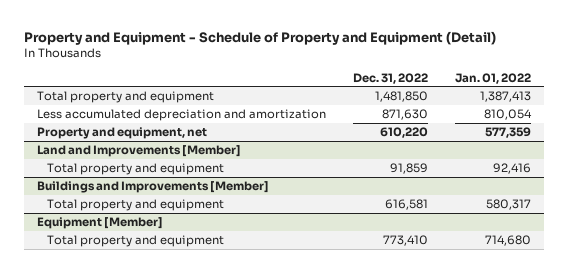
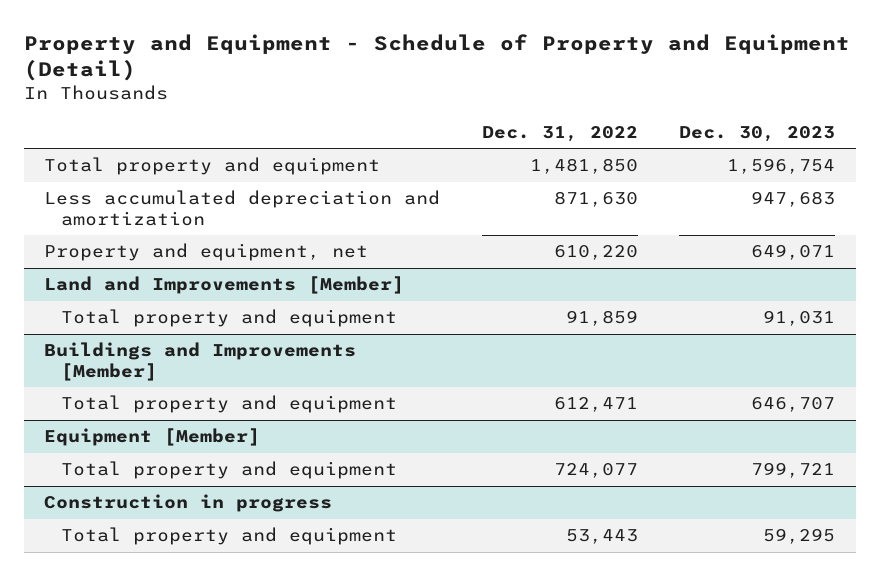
[454,72,531,84] Jan. 01, 2022 -> none
none -> [679,125,836,142] Dec. 30, 2023
[385,199,429,211] 616,581 -> [553,397,638,413] 612,471
[383,235,429,247] 773,410 -> [553,463,638,479] 724,077
none -> [44,494,333,513] Construction in progress
none -> [61,527,398,546] Total property and equipment

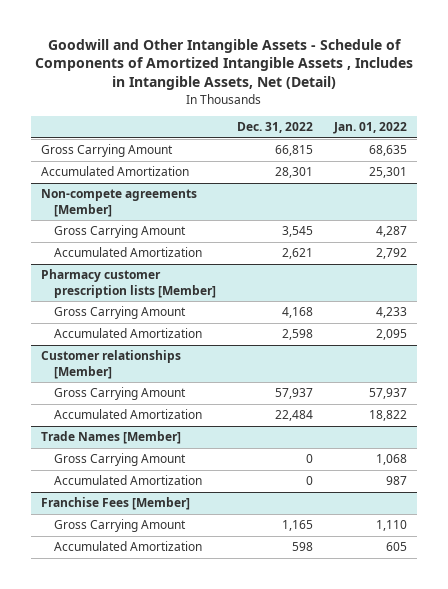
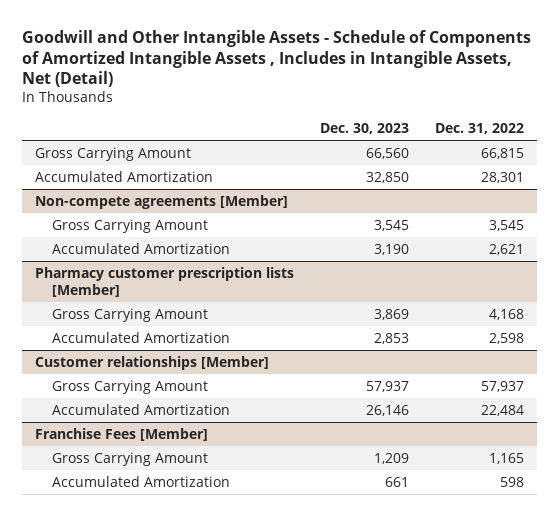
[332,122,407,135] Jan. 01, 2022 -> none
none -> [320,122,410,134] Dec. 30, 2023
[41,431,182,445] Trade Names [Member] -> none
[54,453,187,467] Gross Carrying Amount -> none
[54,475,203,486] Accumulated Amortization -> none

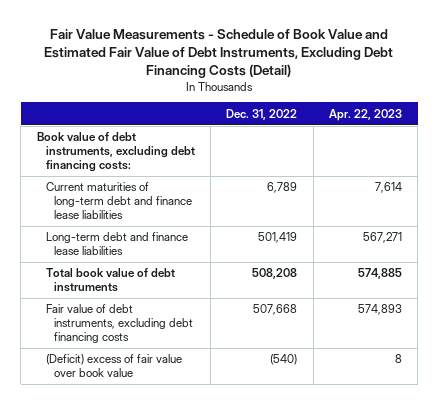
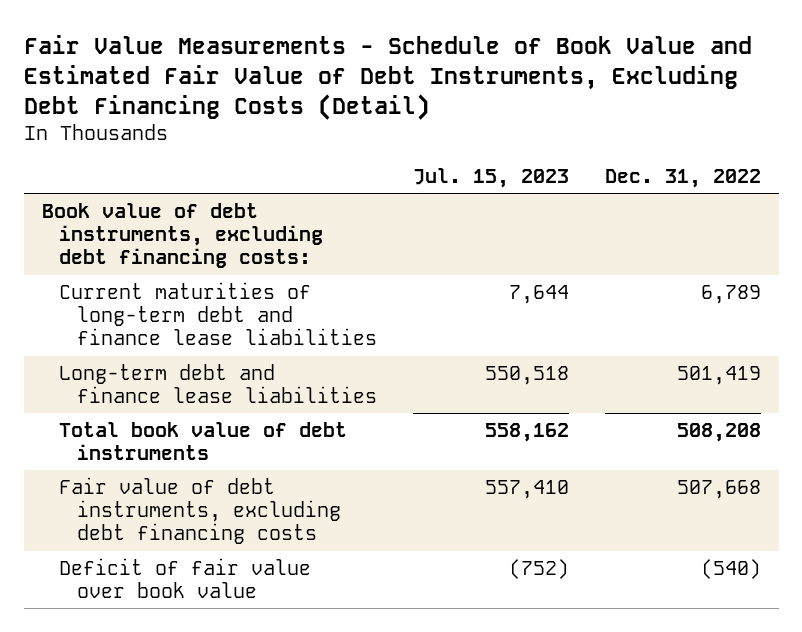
[329,108,403,121] Apr. 22, 2023 -> none
none -> [413,168,570,189] Jul. 15, 2023
[45,354,182,378] (Deficit) excess of fair value over book value -> [59,557,312,599] Deficit of fair value over book value

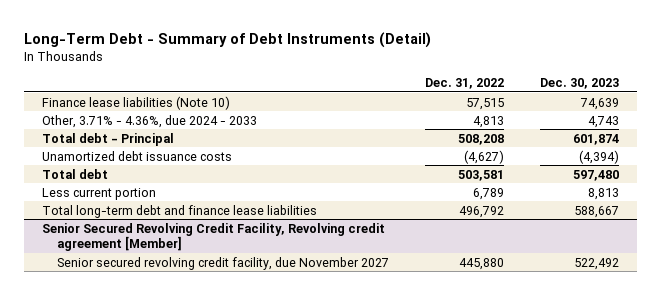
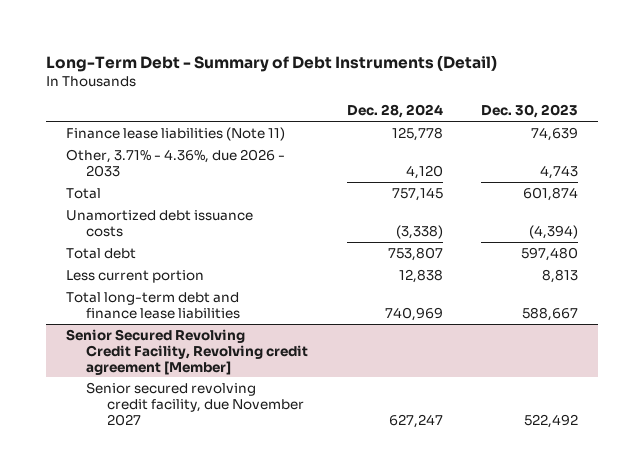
[424,77,504,89] Dec. 31, 2022 -> none
none -> [346,104,443,119] Dec. 28, 2024
[42,95,231,110] Finance lease liabilities (Note 10) -> [65,126,285,141] Finance lease liabilities (Note 11)
[42,114,258,128] Other, 3.71% - 4.36%, due 2024 - 2033 -> [65,148,285,177] Other, 3.71% - 4.36%, due 2026 - 2033
[42,132,175,146] Total debt - Principal -> [65,187,101,199] Total

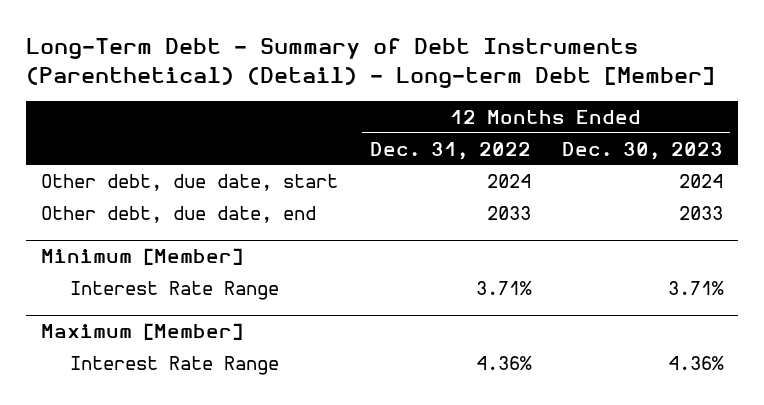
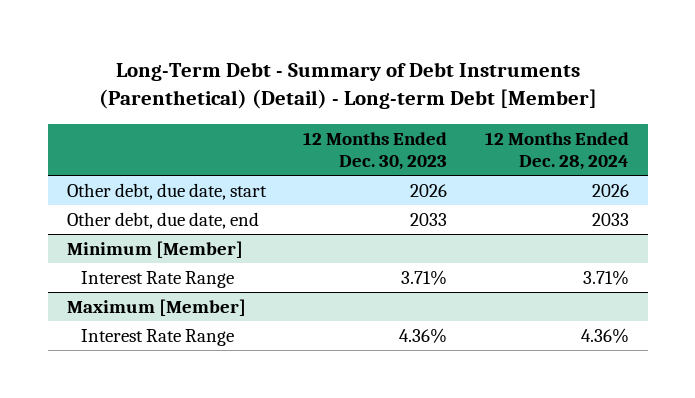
[369,141,531,160] Dec. 31, 2022 -> none
none -> [484,131,629,170] 12 Months Ended Dec. 28, 2024
[678,173,723,188] 2024 -> [410,183,448,197] 2026

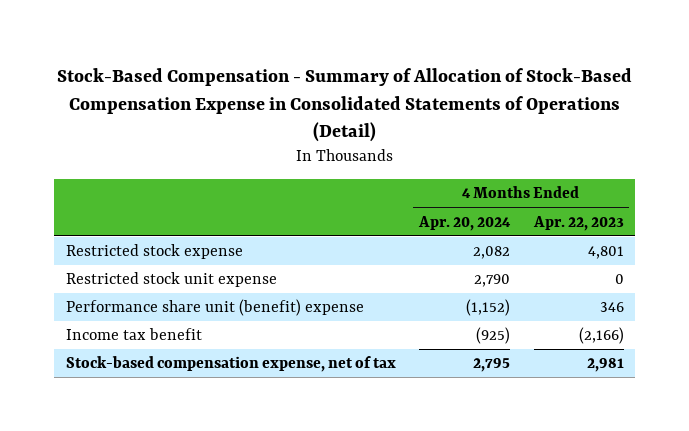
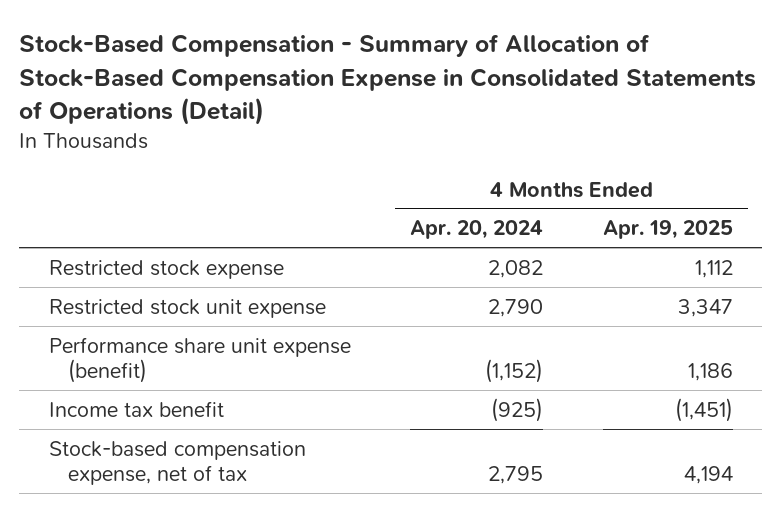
[532,215,624,231] Apr. 22, 2023 -> none
none -> [602,220,733,240] Apr. 19, 2025
[65,299,364,317] Performance share unit (benefit) expense -> [48,336,351,384] Performance share unit expense (benefit)

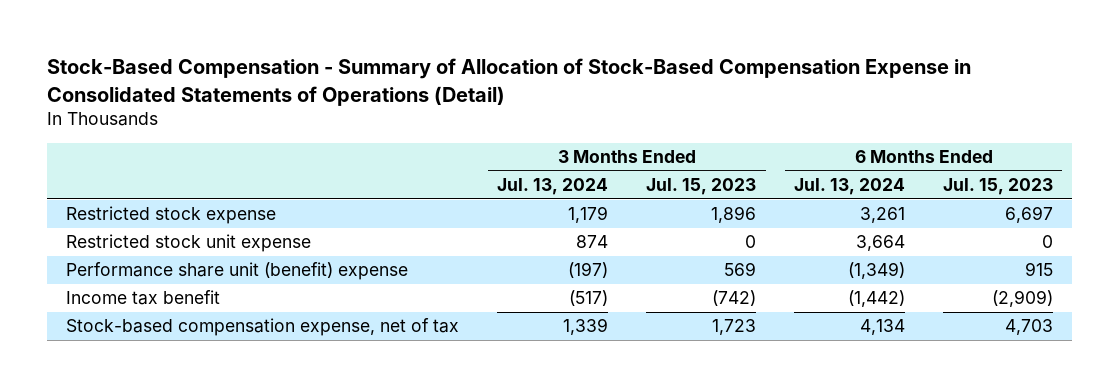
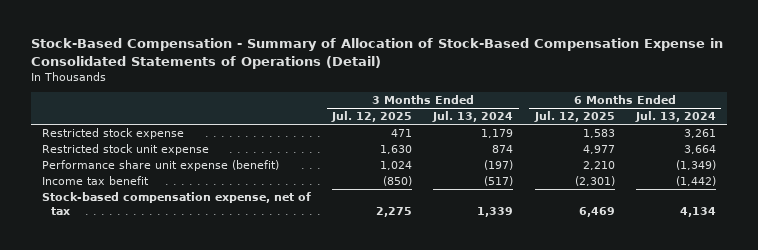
[646,178,757,196] Jul. 15, 2023 -> none
[942,178,1053,196] Jul. 15, 2023 -> none
none -> [331,111,413,123] Jul. 12, 2025
none -> [533,111,615,123] Jul. 12, 2025
[66,262,409,281] Performance share unit (benefit) expense -> [41,160,279,172] Performance share unit expense (benefit)

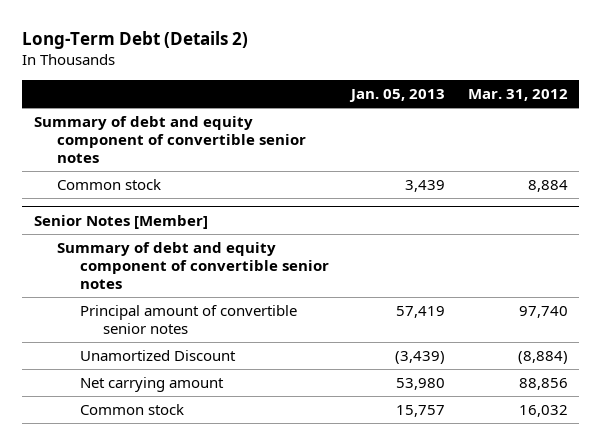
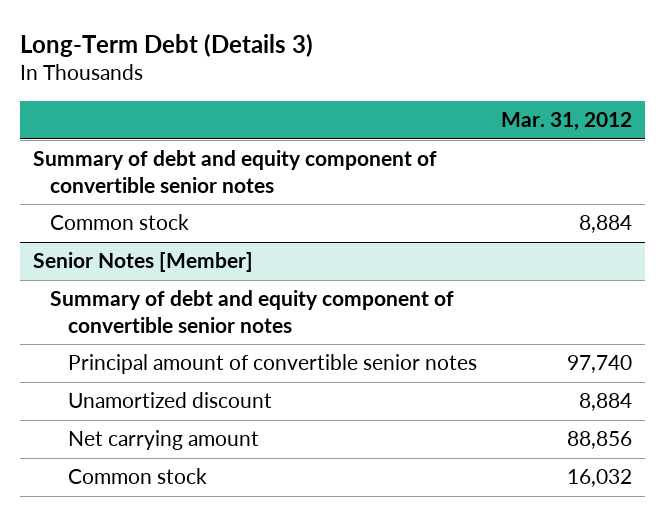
[22,31,249,50] Long-Term Debt (Details 2) -> [20,33,314,57] Long-Term Debt (Details 3)
[349,89,446,103] Jan. 05, 2013 -> none
[80,349,237,361] Unamortized Discount -> [67,392,272,409] Unamortized discount
[517,350,568,364] (8,884) -> [579,393,633,412] 8,884

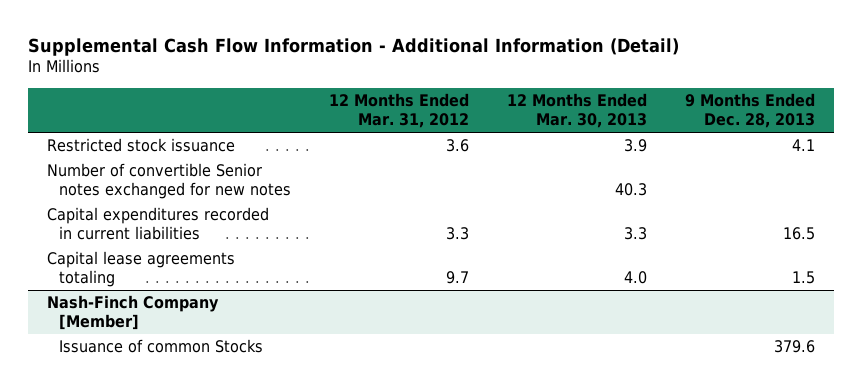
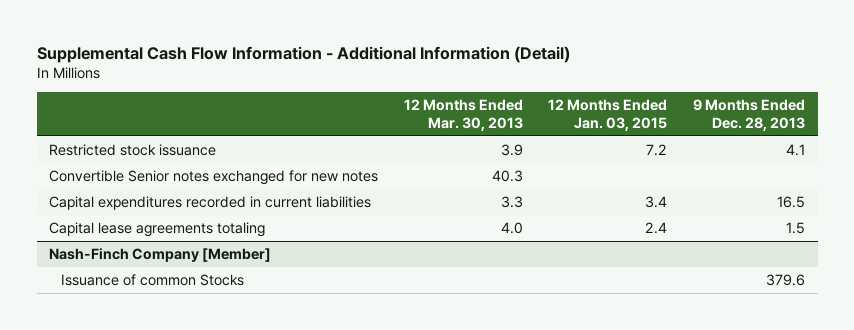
[329,93,470,129] 12 Months Ended Mar. 31, 2012 -> none
none -> [548,99,668,131] 12 Months Ended Jan. 03, 2015
[46,163,292,200] Number of convertible Senior notes exchanged for new notes -> [49,170,379,186] Convertible Senior notes exchanged for new notes

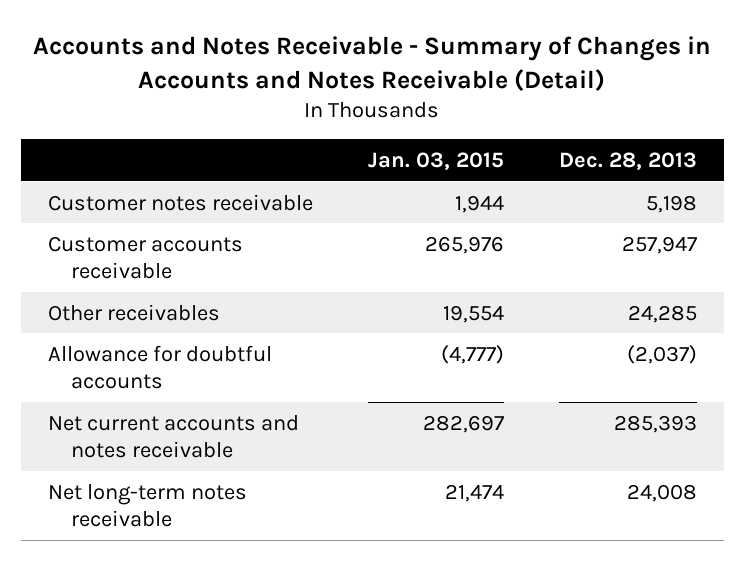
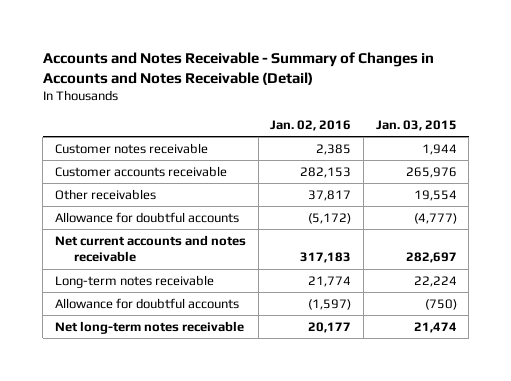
[558,151,697,170] Dec. 28, 2013 -> none
none -> [270,120,352,132] Jan. 02, 2016
none -> [54,274,214,288] Long-term notes receivable
none -> [54,297,239,309] Allowance for doubtful accounts

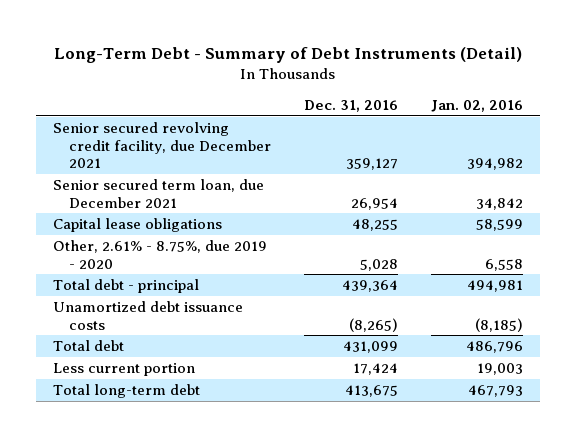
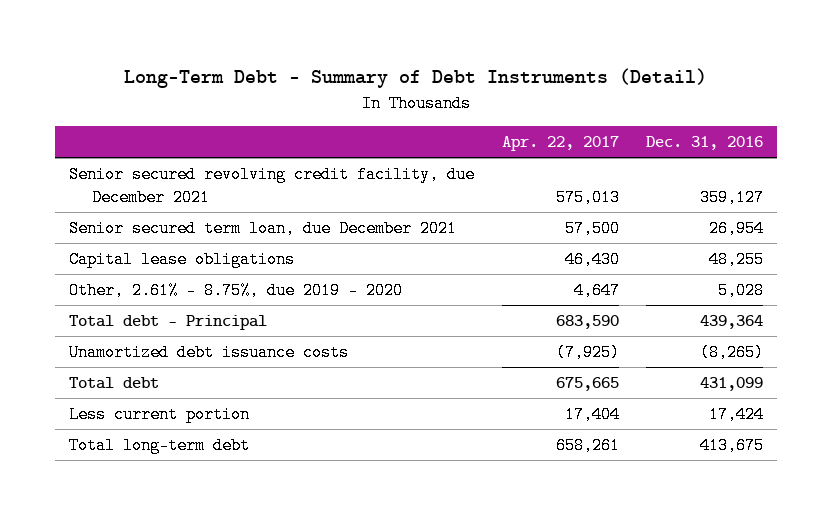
[431,100,524,113] Jan. 02, 2016 -> none
none -> [501,136,619,152] Apr. 22, 2017
[52,278,199,293] Total debt - principal -> [68,315,267,331] Total debt - Principal

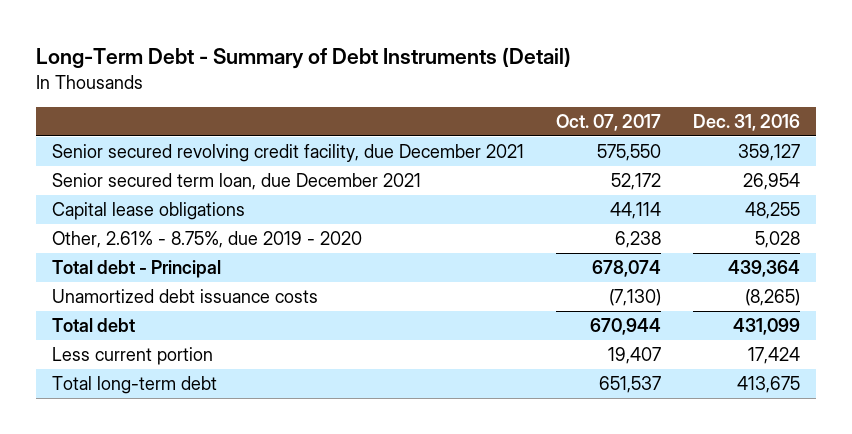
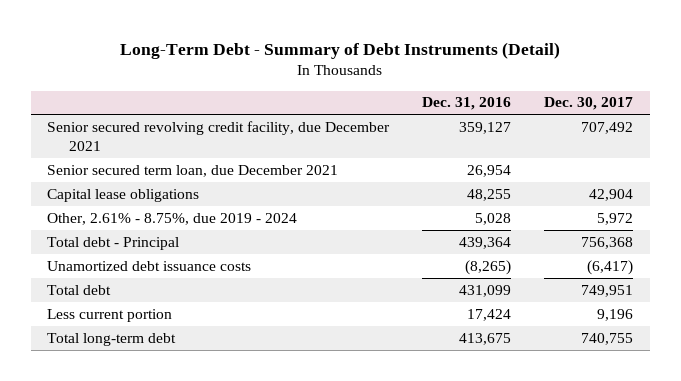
[556,113,662,131] Oct. 07, 2017 -> none
none -> [544,97,634,111] Dec. 30, 2017
[52,231,363,249] Other, 2.61% - 8.75%, due 2019 - 2020 -> [47,212,298,225] Other, 2.61% - 8.75%, due 2019 - 2024

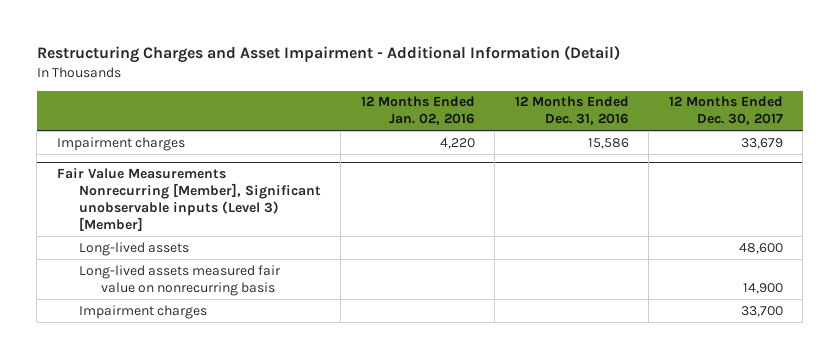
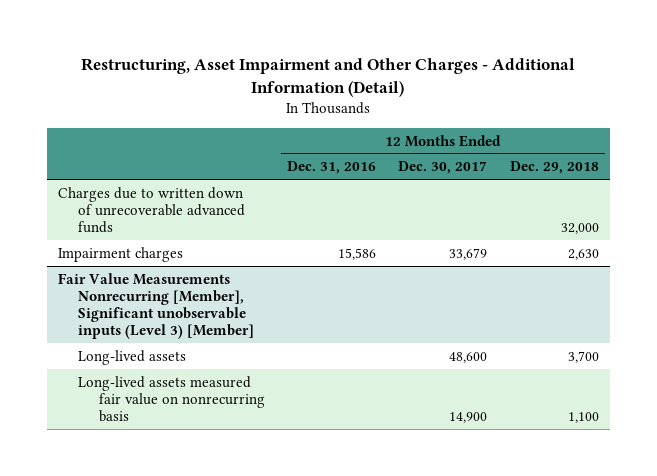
[36,45,620,64] Restructuring Charges and Asset Impairment - Additional Information (Detail) -> [81,57,576,97] Restructuring, Asset Impairment and Other Charges - Additional Information (Detail)
[360,96,475,126] 12 Months Ended Jan. 02, 2016 -> none
none -> [509,161,599,175] Dec. 29, 2018
none -> [57,186,246,234] Charges due to written down of unrecoverable advanced funds
[78,304,207,319] Impairment charges -> none

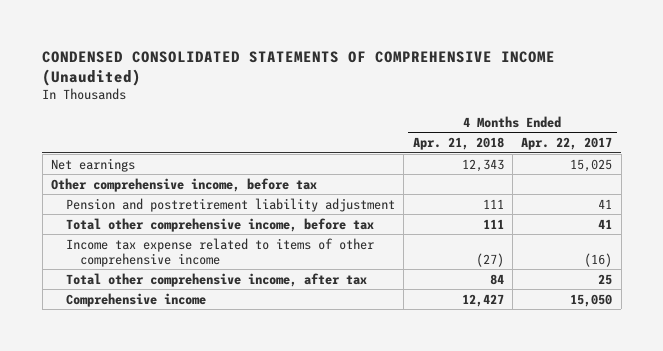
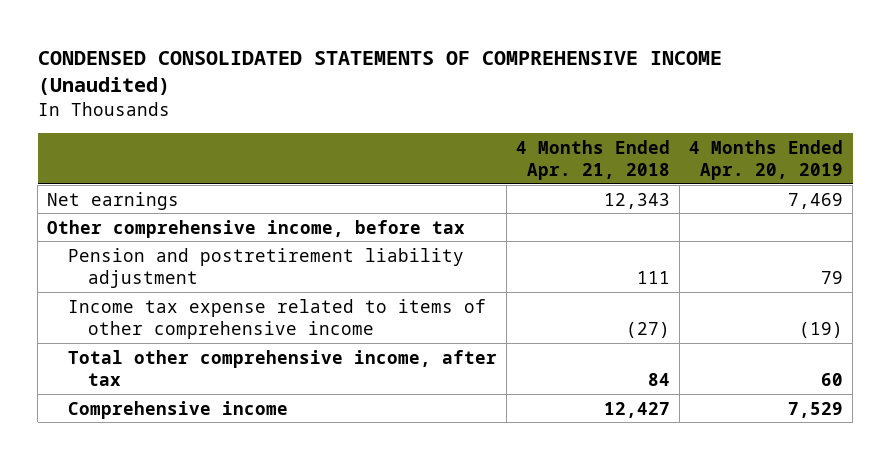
[521,136,613,150] Apr. 22, 2017 -> none
none -> [689,139,844,180] 4 Months Ended Apr. 20, 2019
[65,217,374,232] Total other comprehensive income, before tax -> none

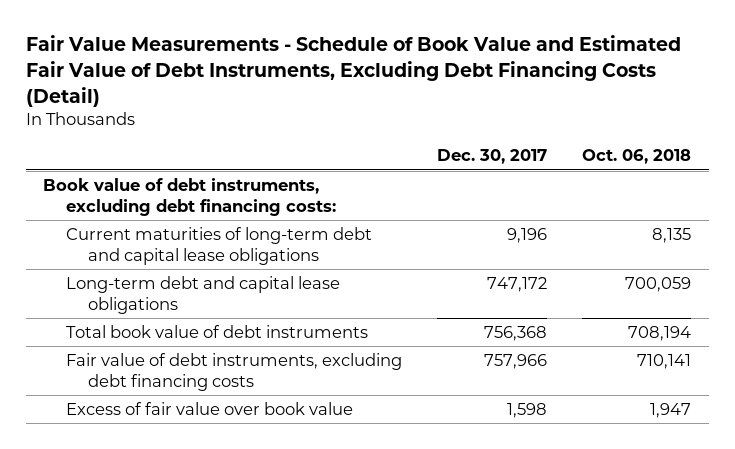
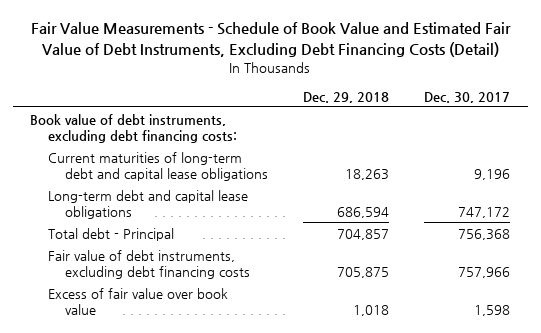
[582,149,692,165] Oct. 06, 2018 -> none
none -> [303,91,390,103] Dec. 29, 2018
[65,324,368,338] Total book value of debt instruments -> [47,227,174,241] Total debt - Principal

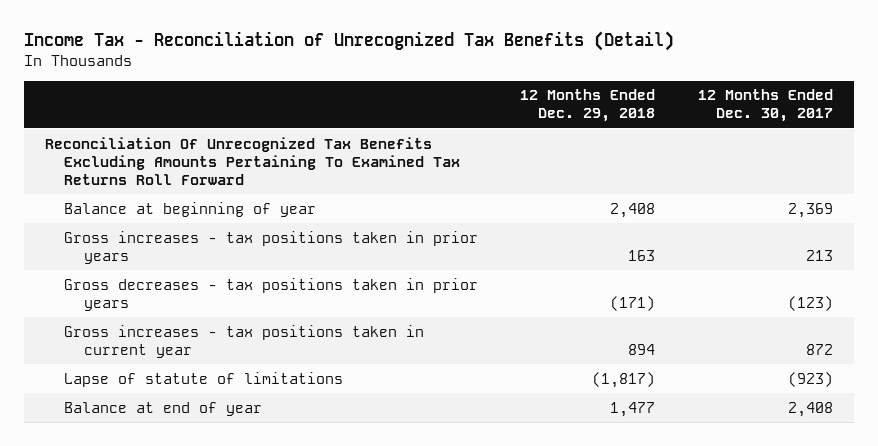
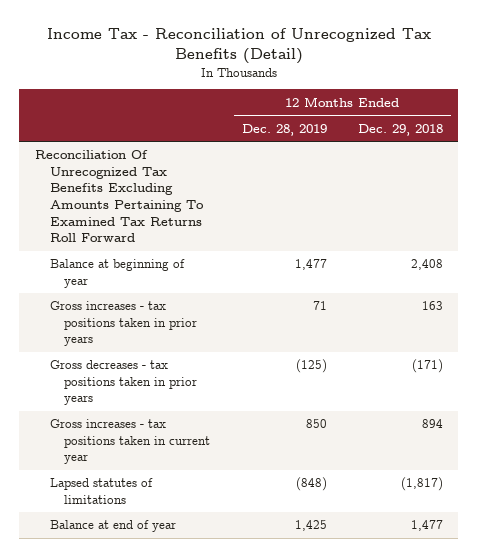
[697,89,833,123] 12 Months Ended Dec. 30, 2017 -> none
none -> [241,123,327,136] Dec. 28, 2019
[64,371,344,387] Lapse of statute of limitations -> [49,478,153,504] Lapsed statutes of limitations

